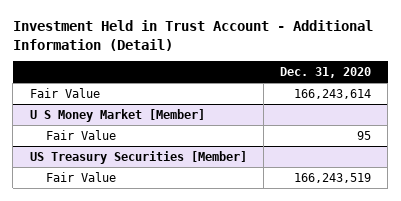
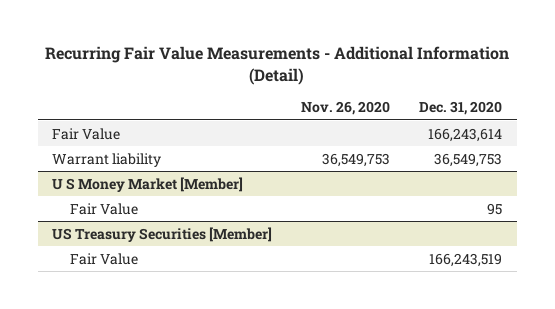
[12,20,373,51] Investment Held in Trust Account - Additional Information (Detail) -> [45,46,510,85] Recurring Fair Value Measurements - Additional Information (Detail)
none -> [301,101,391,116] Nov. 26, 2020
none -> [52,152,162,167] Warrant liability

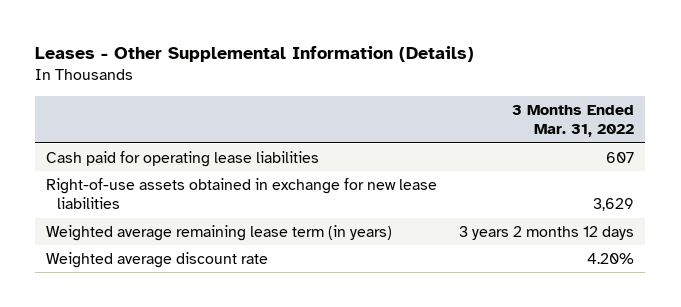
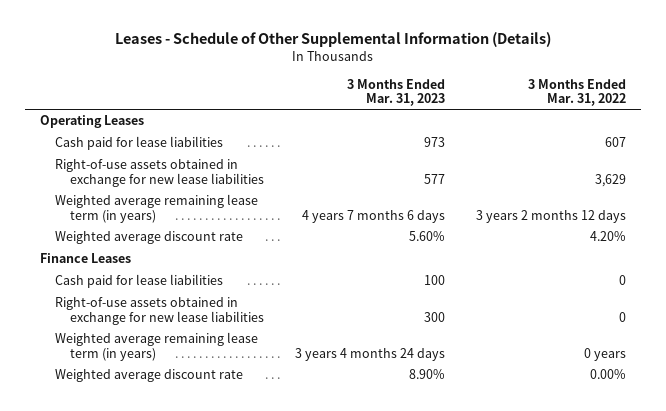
[35,46,475,63] Leases - Other Supplemental Information (Details) -> [114,32,551,48] Leases - Schedule of Other Supplemental Information (Details)
none -> [347,78,446,107] 3 Months Ended Mar. 31, 2023
none -> [40,115,145,129] Operating Leases
[46,150,320,167] Cash paid for operating lease liabilities -> [55,136,224,151] Cash paid for lease liabilities
none -> [40,253,132,264] Finance Leases
none -> [55,274,224,289] Cash paid for lease liabilities
none -> [55,297,265,325] Right-of-use assets obtained in exchange for new lease liabilities
none -> [55,332,259,361] Weighted average remaining lease term (in years)
none -> [55,369,244,383] Weighted average discount rate

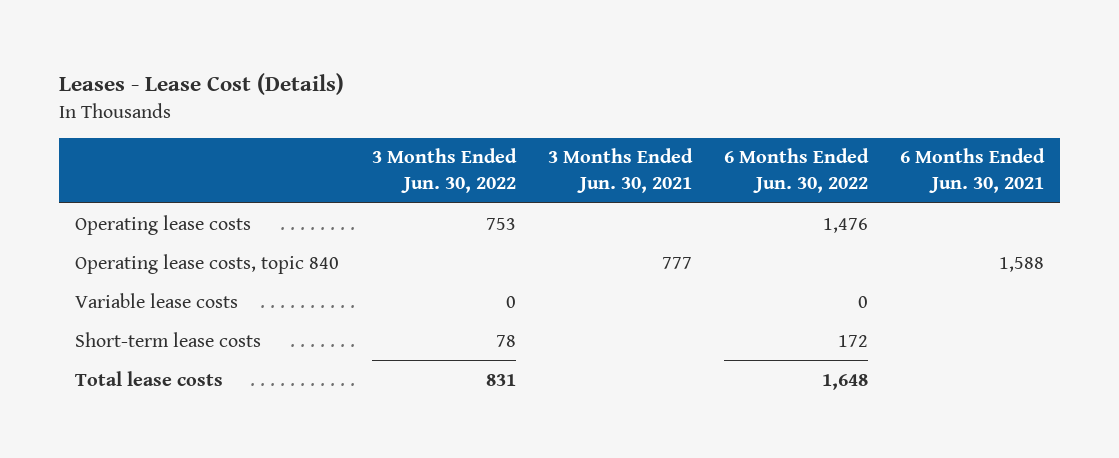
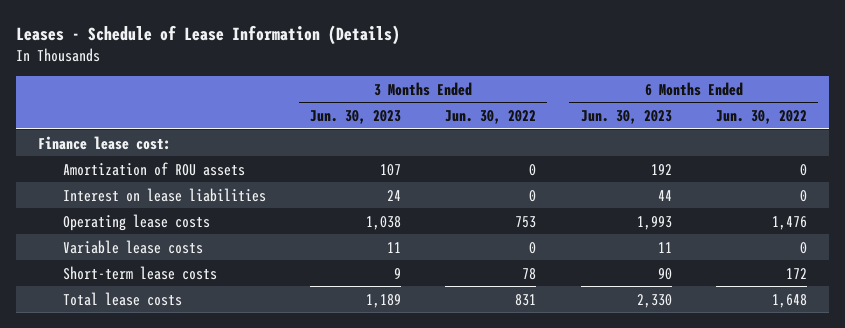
[59,72,345,95] Leases - Lease Cost (Details) -> [16,24,401,45] Leases - Schedule of Lease Information (Details)
[547,148,693,194] 3 Months Ended Jun. 30, 2021 -> none
[899,148,1045,194] 6 Months Ended Jun. 30, 2021 -> none
none -> [309,109,401,124] Jun. 30, 2023
none -> [580,109,672,124] Jun. 30, 2023
none -> [38,135,172,150] Finance lease cost:
none -> [62,161,245,176] Amortization of ROU assets
none -> [62,187,266,202] Interest on lease liabilities
[75,253,340,274] Operating lease costs, topic 840 -> none

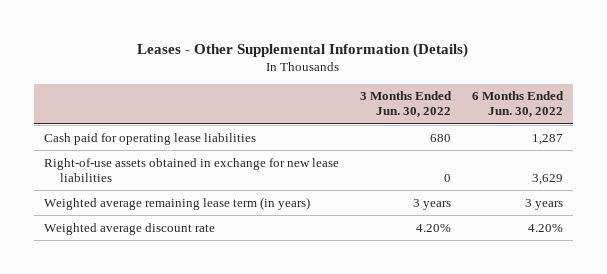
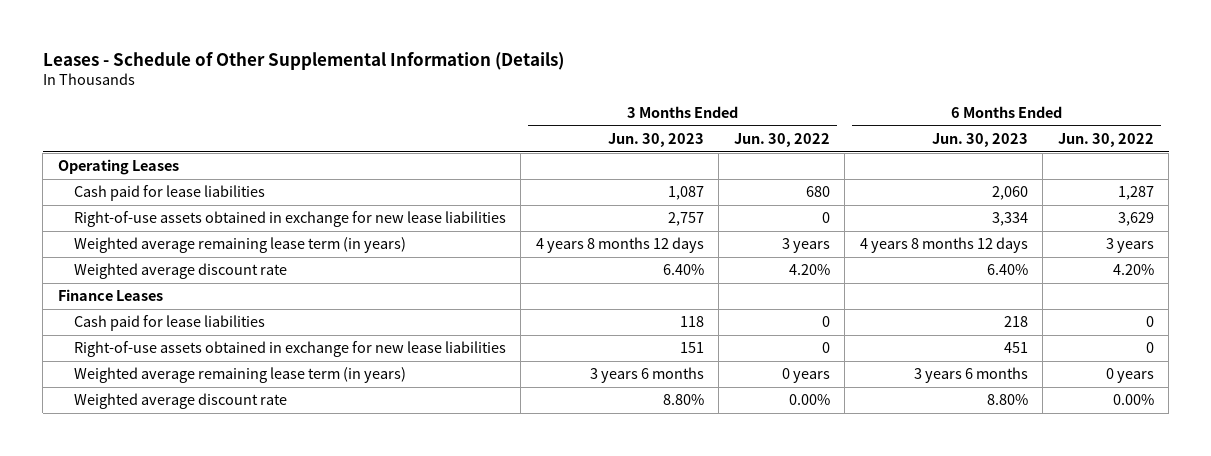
[137,42,469,58] Leases - Other Supplemental Information (Details) -> [42,51,564,70] Leases - Schedule of Other Supplemental Information (Details)
none -> [607,133,704,148] Jun. 30, 2023
none -> [931,133,1028,148] Jun. 30, 2023
none -> [57,159,179,176] Operating Leases
[44,132,257,145] Cash paid for operating lease liabilities -> [73,185,265,202] Cash paid for lease liabilities
none -> [57,289,163,302] Finance Leases
none -> [73,315,265,332] Cash paid for lease liabilities
none -> [73,341,506,358] Right-of-use assets obtained in exchange for new lease liabilities
none -> [73,367,406,384] Weighted average remaining lease term (in years)
none -> [73,393,287,410] Weighted average discount rate

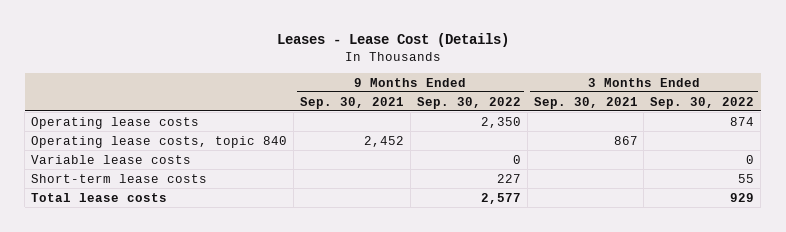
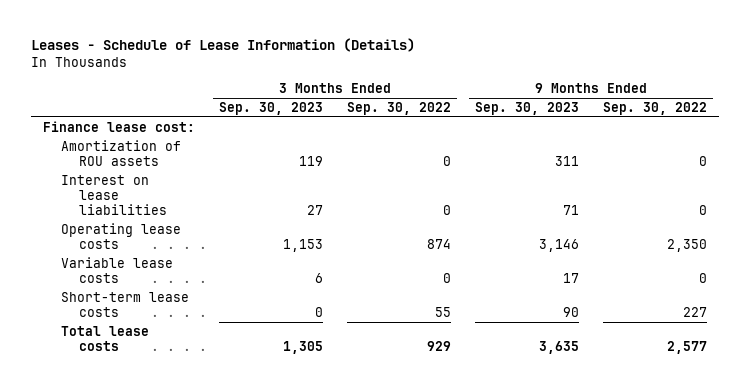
[276,32,509,47] Leases - Lease Cost (Details) -> [31,38,416,53] Leases - Schedule of Lease Information (Details)
[300,96,405,109] Sep. 30, 2021 -> none
[533,96,638,109] Sep. 30, 2021 -> none
none -> [219,102,324,116] Sep. 30, 2023
none -> [474,102,579,116] Sep. 30, 2023
none -> [43,120,196,132] Finance lease cost:
none -> [61,139,182,166] Amortization of ROU assets
none -> [61,174,168,215] Interest on lease liabilities
[31,135,288,148] Operating lease costs, topic 840 -> none

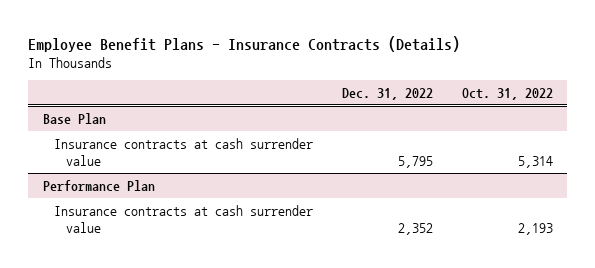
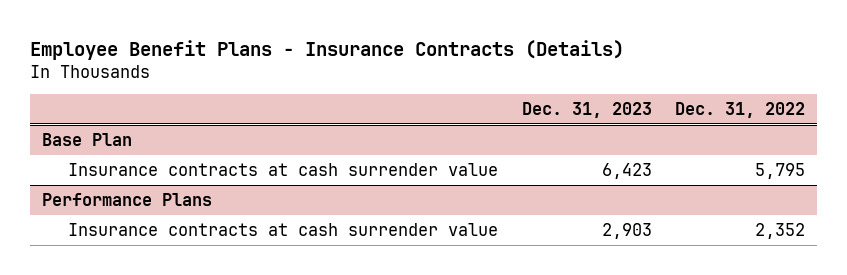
[461,87,553,100] Oct. 31, 2022 -> none
none -> [521,101,652,118] Dec. 31, 2023
[42,179,155,191] Performance Plan -> [42,192,213,206] Performance Plans

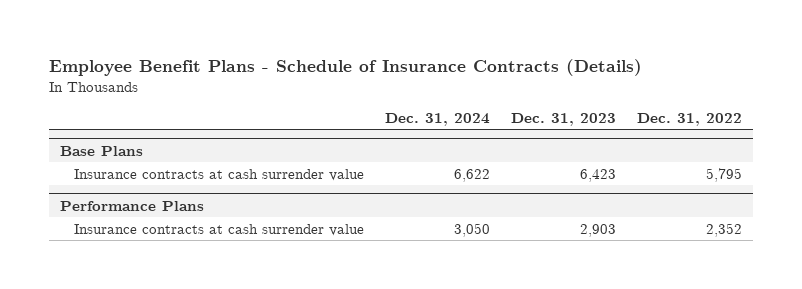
[30,39,625,60] Employee Benefit Plans - Insurance Contracts (Details) -> [49,58,643,76] Employee Benefit Plans - Schedule of Insurance Contracts (Details)
none -> [384,112,490,126] Dec. 31, 2024
[42,132,133,146] Base Plan -> [59,145,143,156] Base Plans

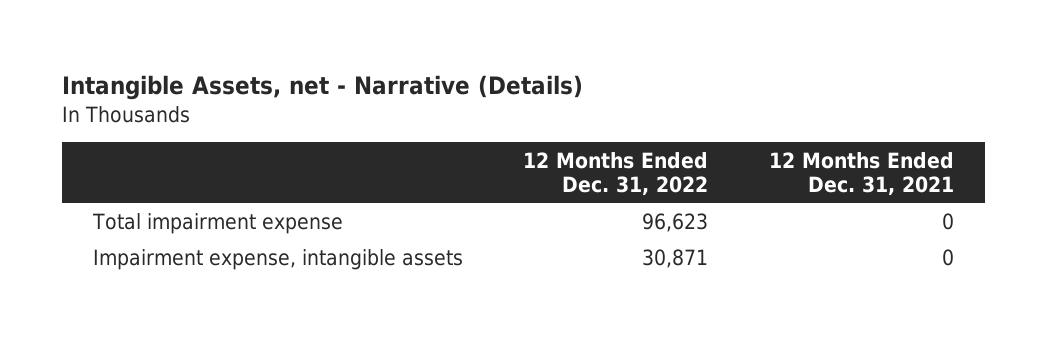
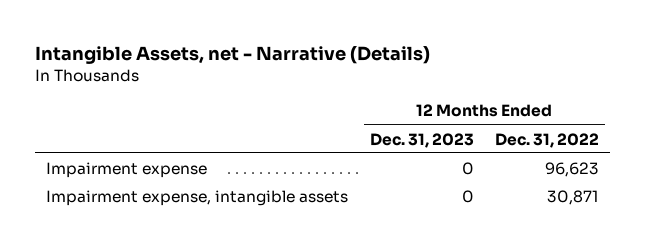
[769,151,955,195] 12 Months Ended Dec. 31, 2021 -> none
none -> [369,132,474,148] Dec. 31, 2023
[91,212,343,234] Total impairment expense -> [46,161,208,178] Impairment expense

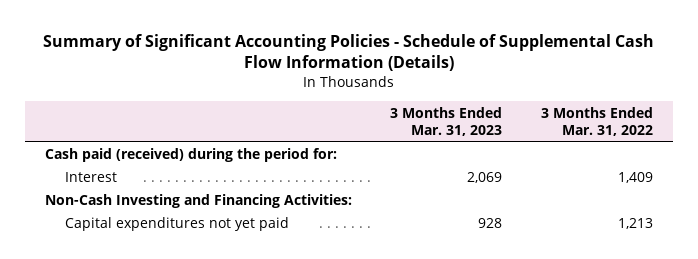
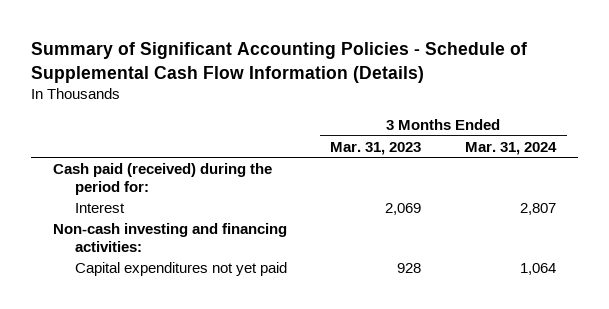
[541,106,654,136] 3 Months Ended Mar. 31, 2022 -> none
none -> [464,141,557,155] Mar. 31, 2024
[44,193,352,208] Non-Cash Investing and Financing Activities: -> [53,222,288,252] Non-cash investing and financing activities:

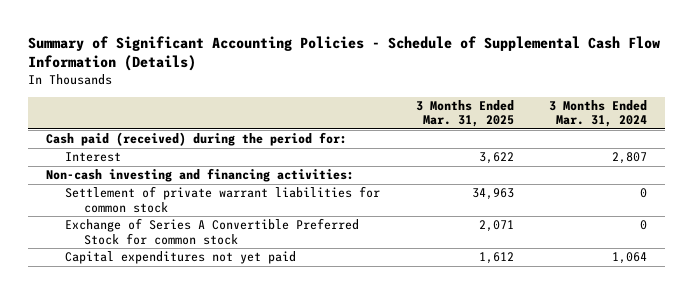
[330,141,422,155] Mar. 31, 2023 -> none
none -> [415,99,514,128] 3 Months Ended Mar. 31, 2025
none -> [65,186,381,213] Settlement of private warrant liabilities for common stock
none -> [65,218,360,245] Exchange of Series A Convertible Preferred Stock for common stock

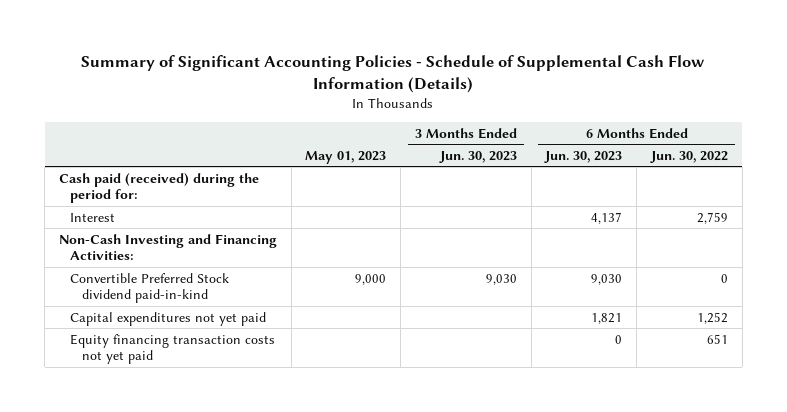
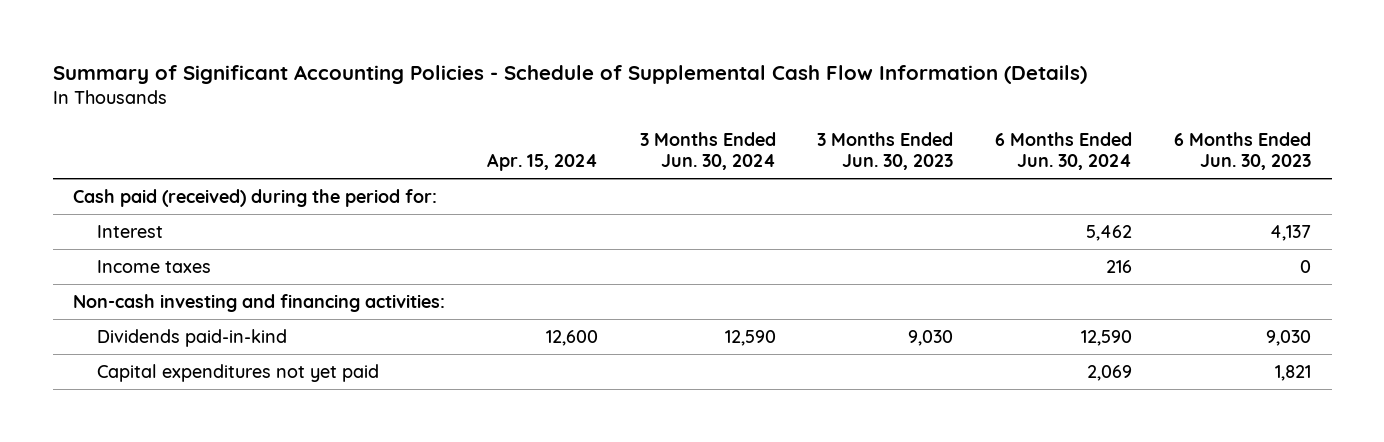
[305,150,387,164] May 01, 2023 -> none
[649,150,728,163] Jun. 30, 2022 -> none
none -> [487,153,599,172] Apr. 15, 2024
none -> [639,131,776,171] 3 Months Ended Jun. 30, 2024
none -> [995,131,1133,171] 6 Months Ended Jun. 30, 2024
none -> [96,259,211,273] Income taxes
[58,233,277,261] Non-Cash Investing and Financing Activities: -> [73,293,446,312] Non-cash investing and financing activities:
[70,272,230,304] Convertible Preferred Stock dividend paid-in-kind -> [96,328,287,347] Dividends paid-in-kind
[70,333,276,365] Equity financing transaction costs not yet paid -> none

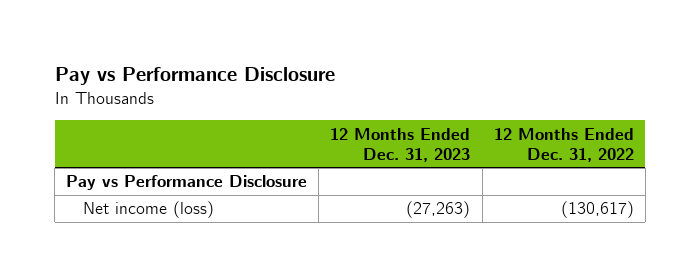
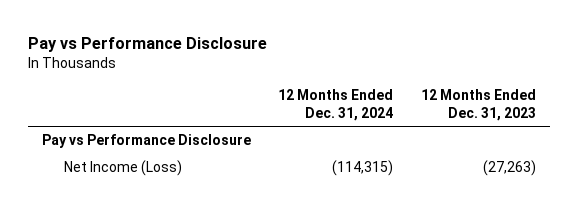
[493,127,634,162] 12 Months Ended Dec. 31, 2022 -> none
none -> [278,88,394,121] 12 Months Ended Dec. 31, 2024
[83,201,215,219] Net income (loss) -> [63,160,182,177] Net Income (Loss)

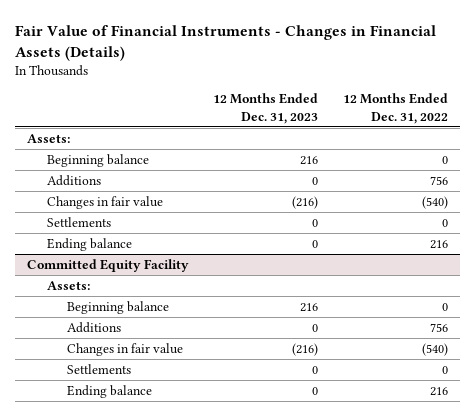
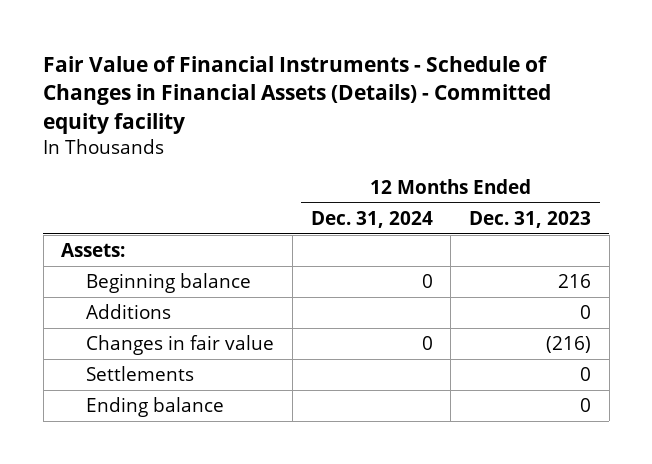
[14,24,436,61] Fair Value of Financial Instruments - Changes in Financial Assets (Details) -> [43,55,552,134] Fair Value of Financial Instruments - Schedule of Changes in Financial Assets (Details) - Committed equity facility
[342,93,448,124] 12 Months Ended Dec. 31, 2022 -> none
none -> [310,210,433,228] Dec. 31, 2024
[26,258,189,272] Committed Equity Facility -> none
[46,280,90,290] Assets: -> none
[66,300,169,314] Beginning balance -> none
[66,321,121,333] Additions -> none
[66,342,183,356] Changes in fair value -> none
[66,363,131,374] Settlements -> none
[66,384,152,398] Ending balance -> none

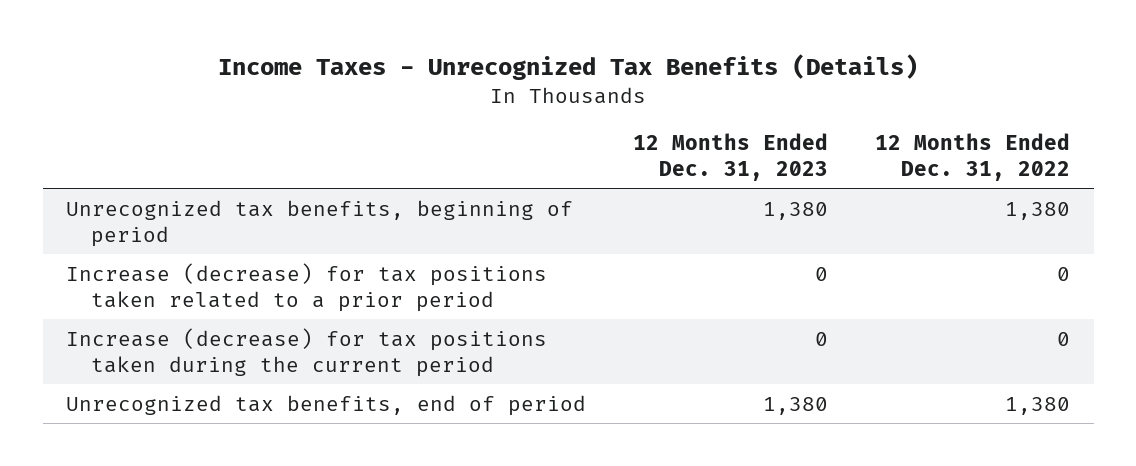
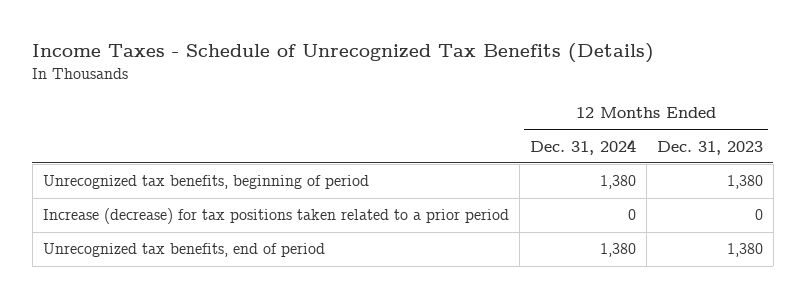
[218,53,919,80] Income Taxes - Unrecognized Tax Benefits (Details) -> [32,43,655,64] Income Taxes - Schedule of Unrecognized Tax Benefits (Details)
[875,132,1071,182] 12 Months Ended Dec. 31, 2022 -> none
none -> [529,138,636,155] Dec. 31, 2024
[66,327,548,378] Increase (decrease) for tax positions taken during the current period -> none

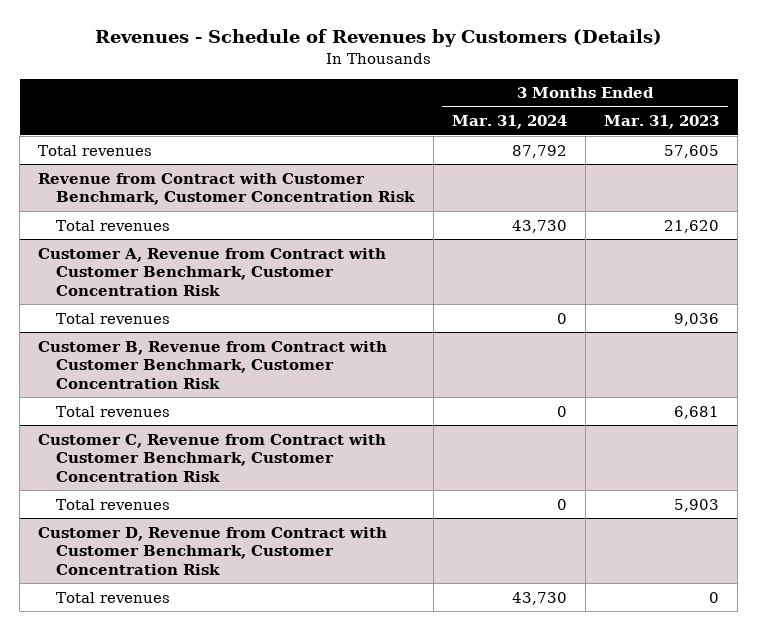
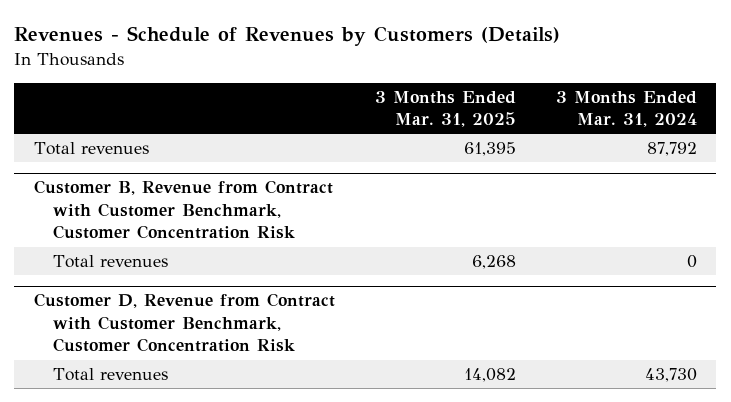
[603,115,719,130] Mar. 31, 2023 -> none
none -> [374,90,516,128] 3 Months Ended Mar. 31, 2025
[38,172,416,206] Revenue from Contract with Customer Benchmark, Customer Concentration Risk -> none
[56,219,171,231] Total revenues -> none
[38,247,387,297] Customer A, Revenue from Contract with Customer Benchmark, Customer Concentration Risk -> none
[56,312,171,324] Total revenues -> none
[38,433,387,483] Customer C, Revenue from Contract with Customer Benchmark, Customer Concentration Risk -> none
[56,498,171,510] Total revenues -> none

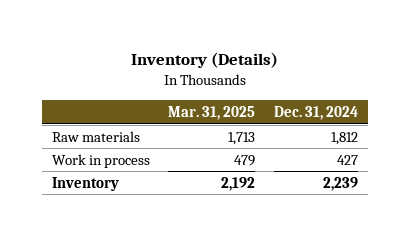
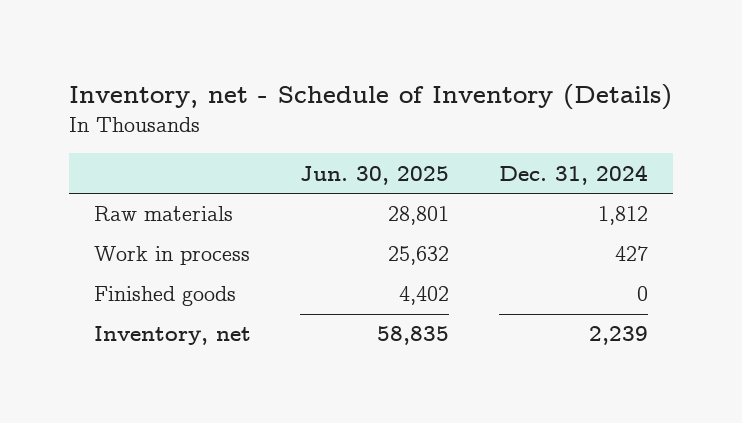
[130,52,278,69] Inventory (Details) -> [69,83,673,110] Inventory, net - Schedule of Inventory (Details)
[168,105,256,120] Mar. 31, 2025 -> none
none -> [300,165,450,185] Jun. 30, 2025
none -> [93,286,236,307] Finished goods
[51,176,119,191] Inventory -> [93,326,251,346] Inventory, net

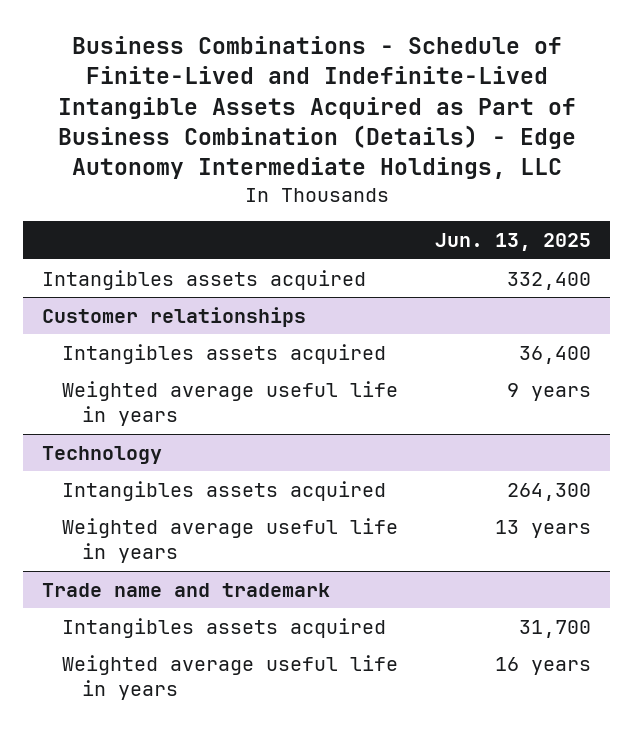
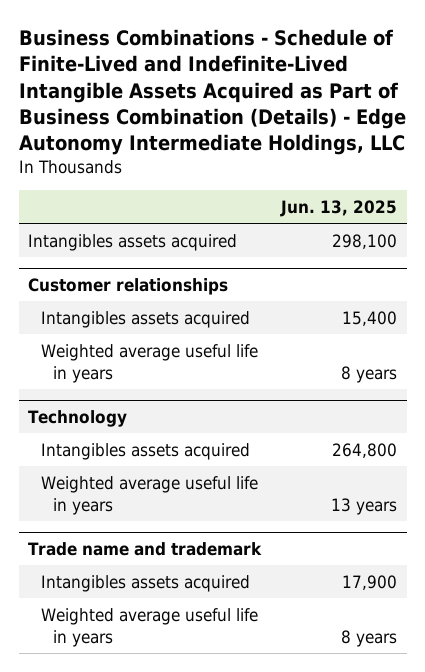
[507,271,592,290] 332,400 -> [331,233,397,249] 298,100
[519,345,592,364] 36,400 -> [341,310,397,326] 15,400
[507,382,592,401] 9 years -> [340,365,397,383] 8 years
[507,482,592,501] 264,300 -> [331,442,397,458] 264,800
[519,619,592,638] 31,700 -> [341,574,397,590] 17,900
[495,656,592,675] 16 years -> [340,629,397,647] 8 years

